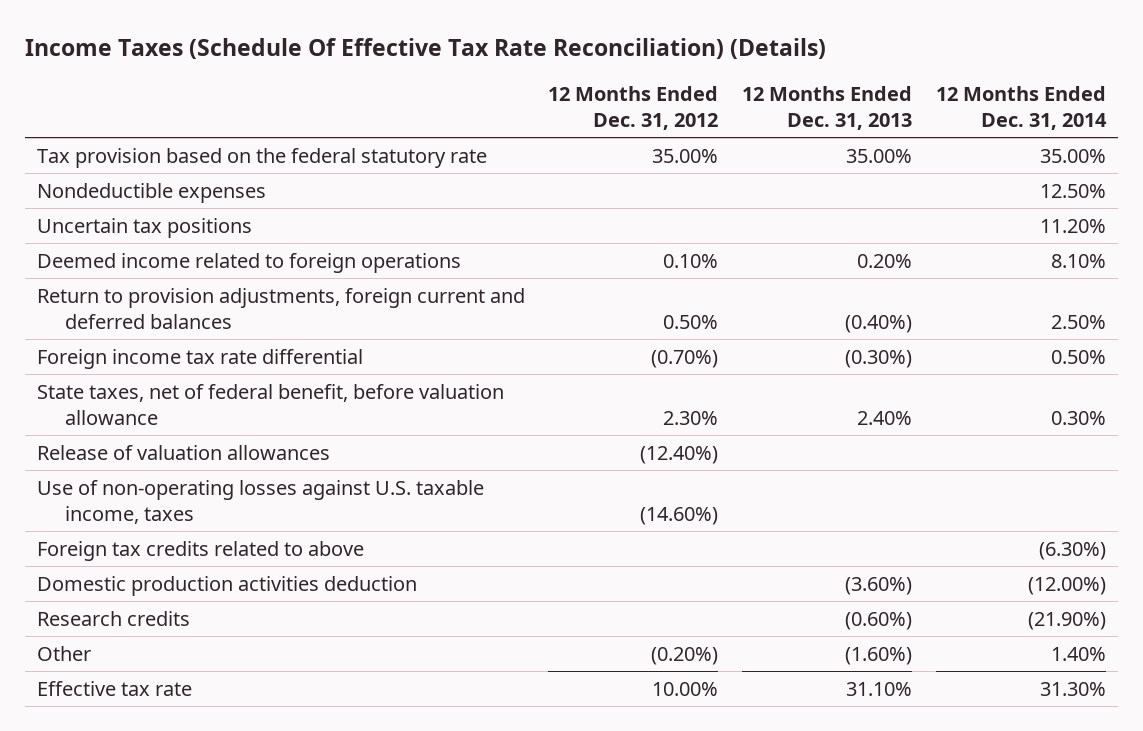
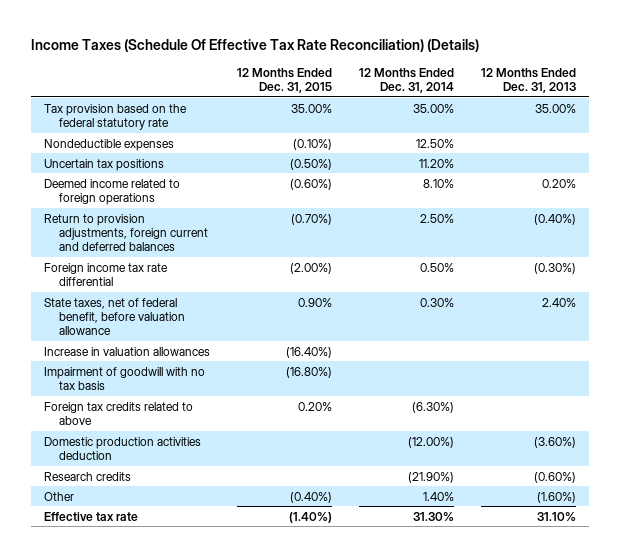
[548,86,719,130] 12 Months Ended Dec. 31, 2012 -> none
none -> [237,67,333,94] 12 Months Ended Dec. 31, 2015
[36,479,484,524] Use of non-operating losses against U.S. taxable income, taxes -> none
[36,444,330,460] Release of valuation allowances -> [44,346,211,356] Increase in valuation allowances
none -> [44,366,206,390] Impairment of goodwill with no tax basis

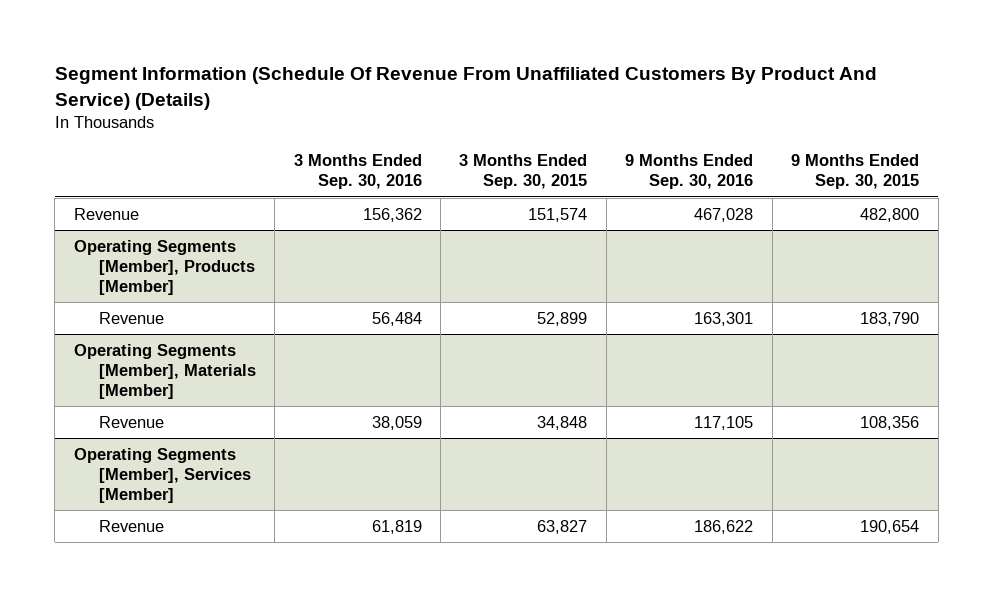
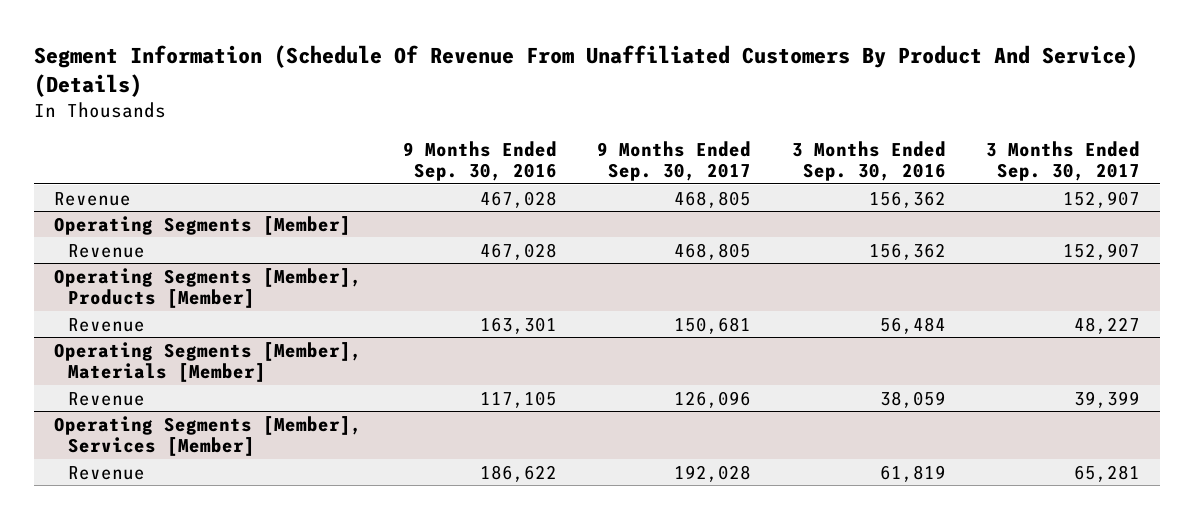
[459,154,588,190] 3 Months Ended Sep. 30, 2015 -> none
[791,154,920,190] 9 Months Ended Sep. 30, 2015 -> none
none -> [597,140,752,182] 9 Months Ended Sep. 30, 2017
none -> [986,140,1141,182] 3 Months Ended Sep. 30, 2017
none -> [54,215,352,235] Operating Segments [Member]
none -> [67,243,145,258] Revenue

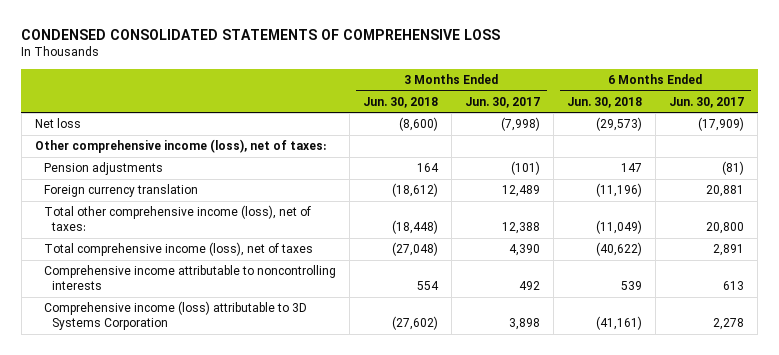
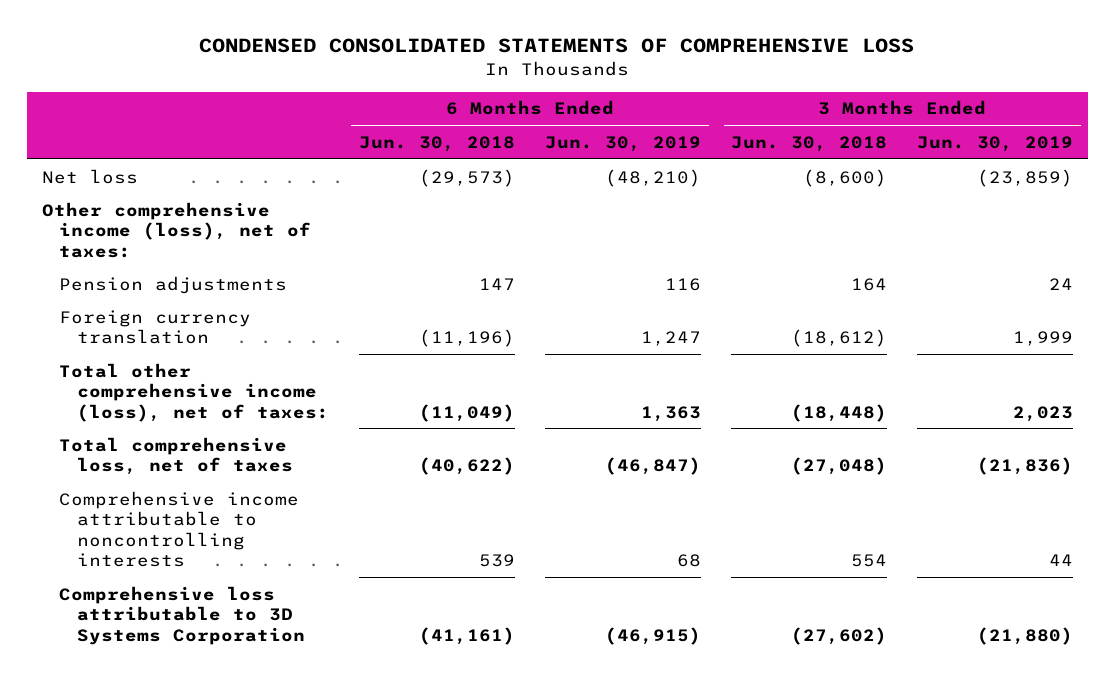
[464,96,540,108] Jun. 30, 2017 -> none
[669,96,745,108] Jun. 30, 2017 -> none
none -> [545,135,702,152] Jun. 30, 2019
none -> [917,135,1074,152] Jun. 30, 2019
[43,242,313,257] Total comprehensive income (loss), net of taxes -> [59,436,293,476] Total comprehensive loss, net of taxes
[43,301,307,330] Comprehensive income (loss) attributable to 3D Systems Corporation -> [59,585,305,645] Comprehensive loss attributable to 3D Systems Corporation

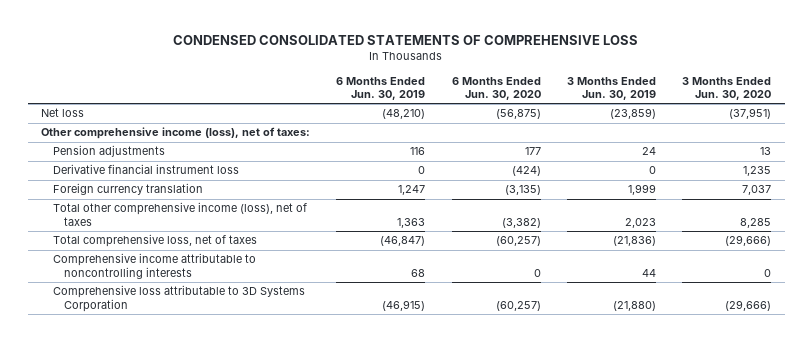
[358,135,515,152] Jun. 30, 2018 -> none
[731,135,888,152] Jun. 30, 2018 -> none
none -> [451,76,541,100] 6 Months Ended Jun. 30, 2020
none -> [682,76,772,100] 3 Months Ended Jun. 30, 2020
none -> [52,164,239,175] Derivative financial instrument loss
[59,362,329,422] Total other comprehensive income (loss), net of taxes: -> [52,202,307,226] Total other comprehensive income (loss), net of taxes

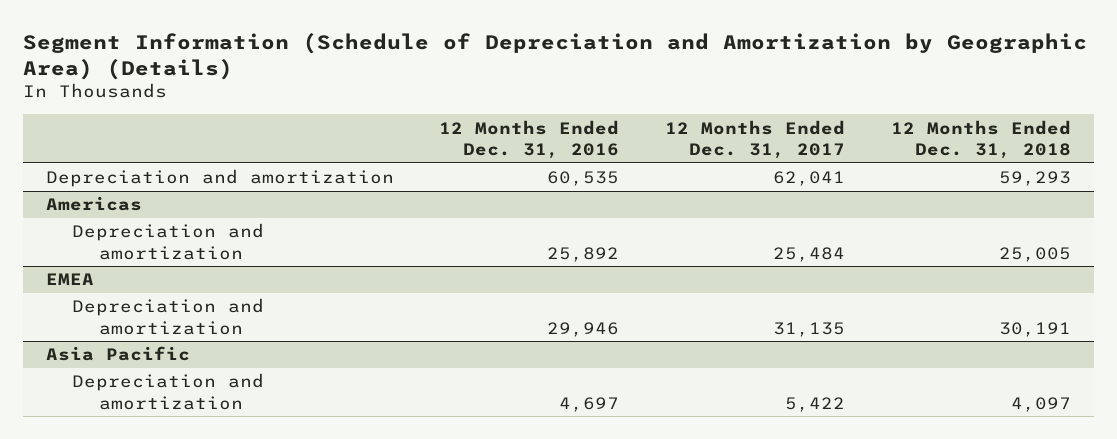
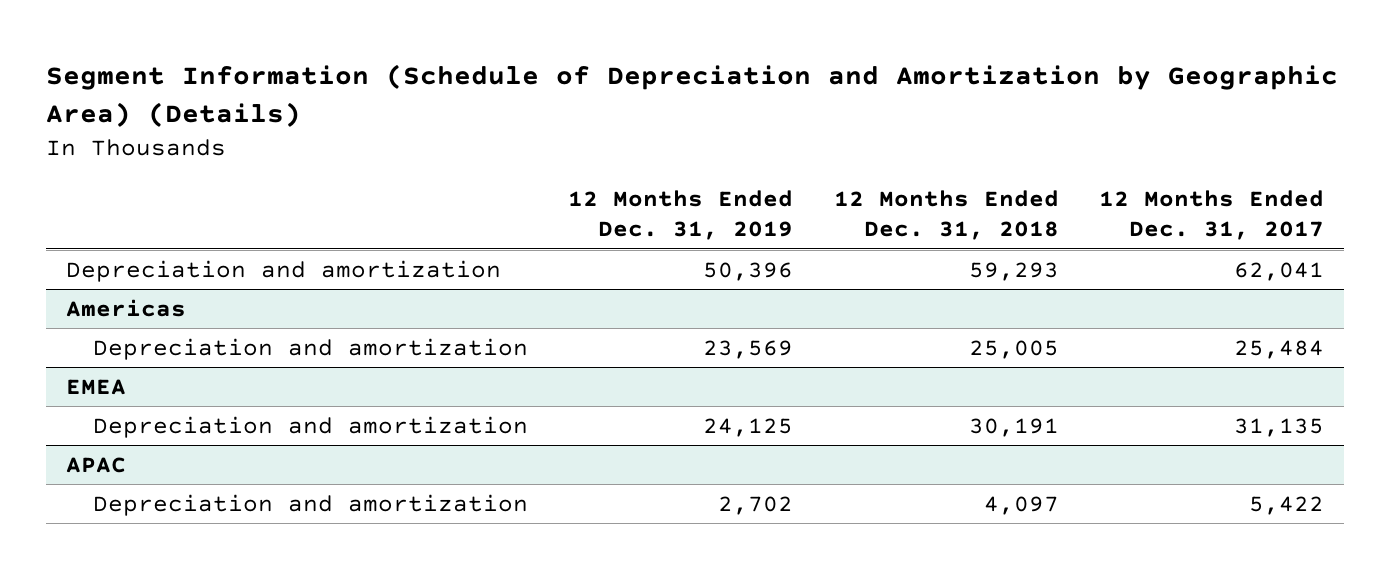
[439,119,620,159] 12 Months Ended Dec. 31, 2016 -> none
none -> [568,190,794,241] 12 Months Ended Dec. 31, 2019
[45,346,190,362] Asia Pacific -> [66,456,127,473] APAC

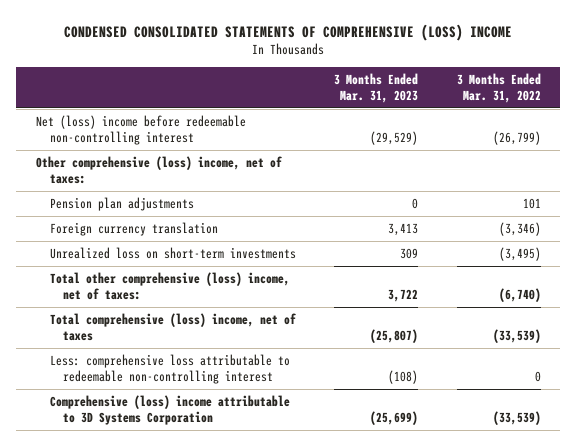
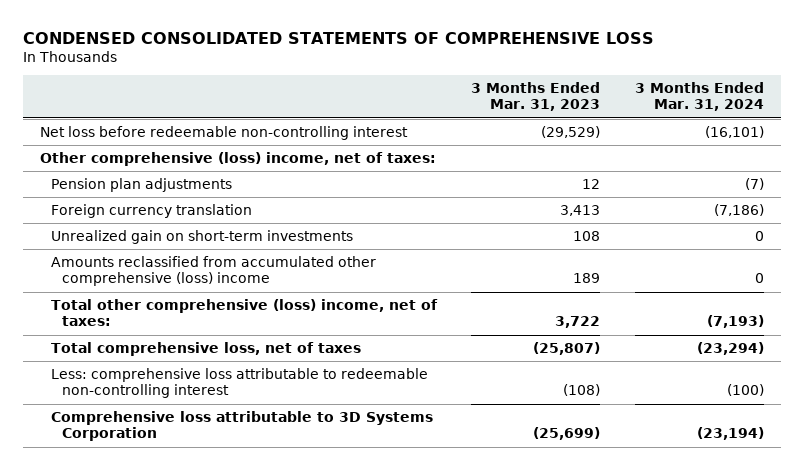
[64,23,513,41] CONDENSED CONSOLIDATED STATEMENTS OF COMPREHENSIVE (LOSS) INCOME -> [23,31,655,44] CONDENSED CONSOLIDATED STATEMENTS OF COMPREHENSIVE LOSS
[456,72,541,103] 3 Months Ended Mar. 31, 2022 -> none
none -> [634,82,764,112] 3 Months Ended Mar. 31, 2024
[35,114,246,146] Net (loss) income before redeemable non-controlling interest -> [40,126,409,141] Net loss before redeemable non-controlling interest
[412,197,419,209] 0 -> [582,179,601,190] 12
[49,246,296,259] Unrealized loss on short-term investments -> [51,230,354,245] Unrealized gain on short-term investments
[400,247,419,259] 309 -> [573,231,601,242] 108
none -> [51,256,377,287] Amounts reclassified from accumulated other comprehensive (loss) income
[49,312,296,342] Total comprehensive (loss) income, net of taxes -> [51,342,362,357] Total comprehensive loss, net of taxes
[49,394,290,426] Comprehensive (loss) income attributable to 3D Systems Corporation -> [51,411,434,442] Comprehensive loss attributable to 3D Systems Corporation

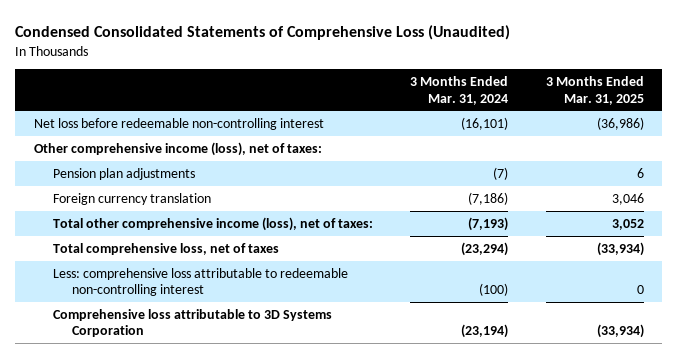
[23,31,655,44] CONDENSED CONSOLIDATED STATEMENTS OF COMPREHENSIVE LOSS -> [15,24,511,40] Condensed Consolidated Statements of Comprehensive Loss (Unaudited)
[471,82,601,112] 3 Months Ended Mar. 31, 2023 -> none
none -> [545,76,644,105] 3 Months Ended Mar. 31, 2025
[40,152,437,167] Other comprehensive (loss) income, net of taxes: -> [34,141,323,156] Other comprehensive income (loss), net of taxes:
[51,230,354,245] Unrealized gain on short-term investments -> none
[51,256,377,287] Amounts reclassified from accumulated other comprehensive (loss) income -> none
[51,299,439,327] Total other comprehensive (loss) income, net of taxes: -> [52,216,373,231] Total other comprehensive income (loss), net of taxes:

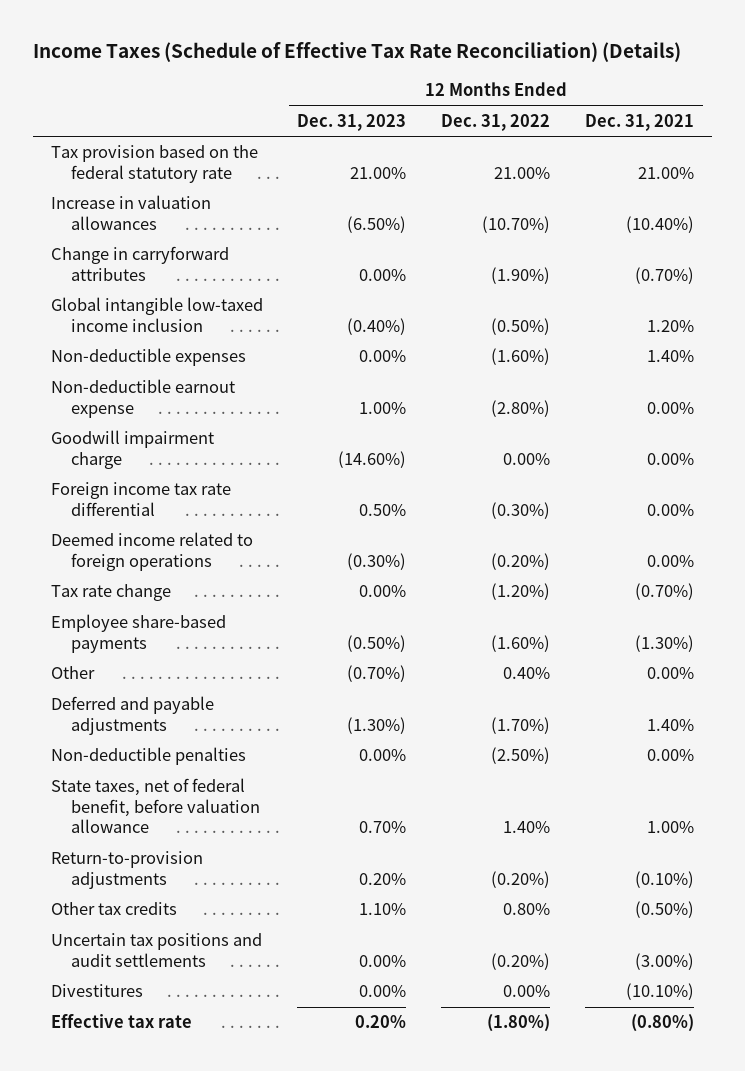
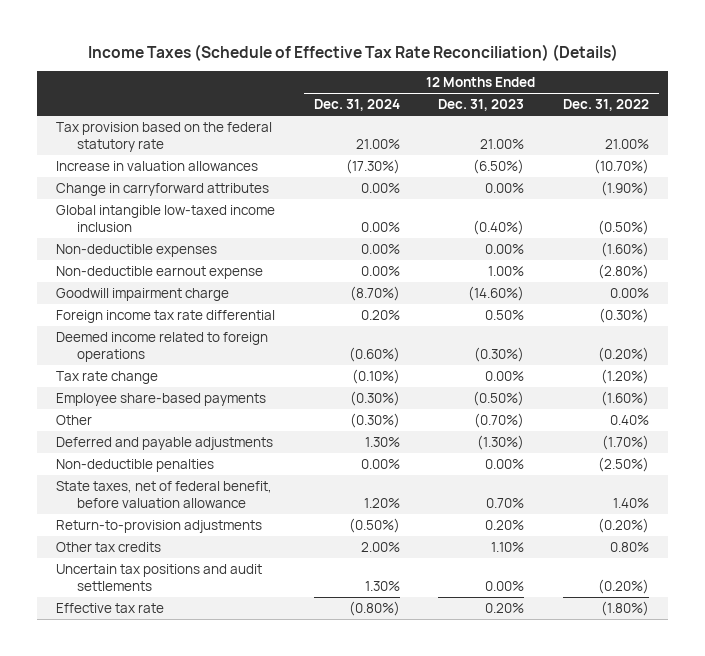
[585,113,695,131] Dec. 31, 2021 -> none
none -> [313,99,400,112] Dec. 31, 2024
[50,984,143,998] Divestitures -> none

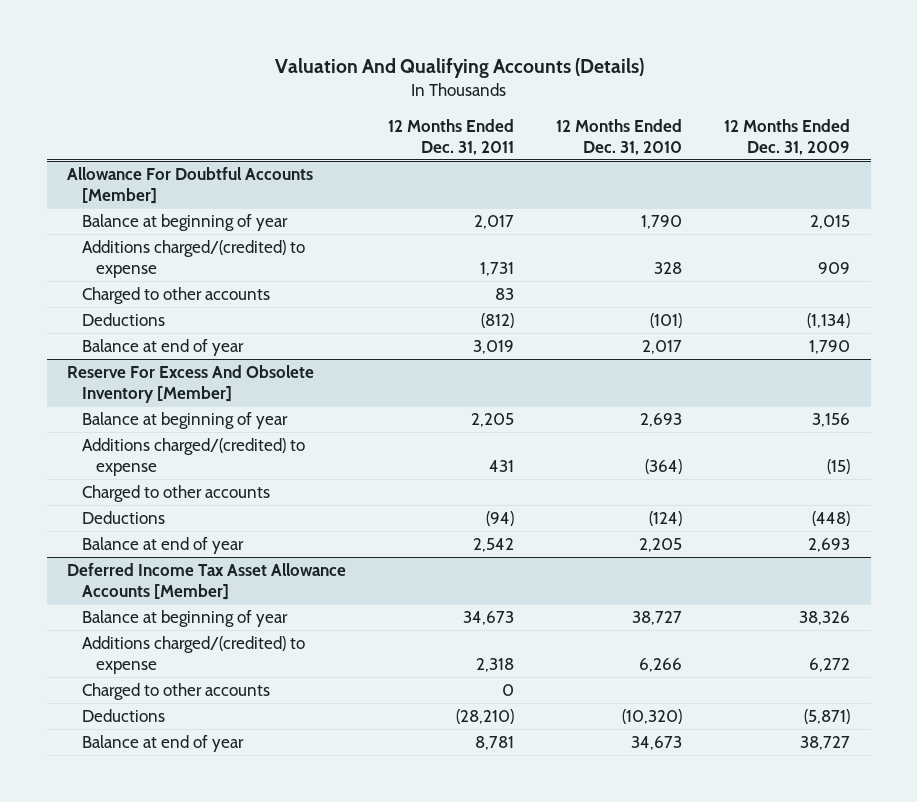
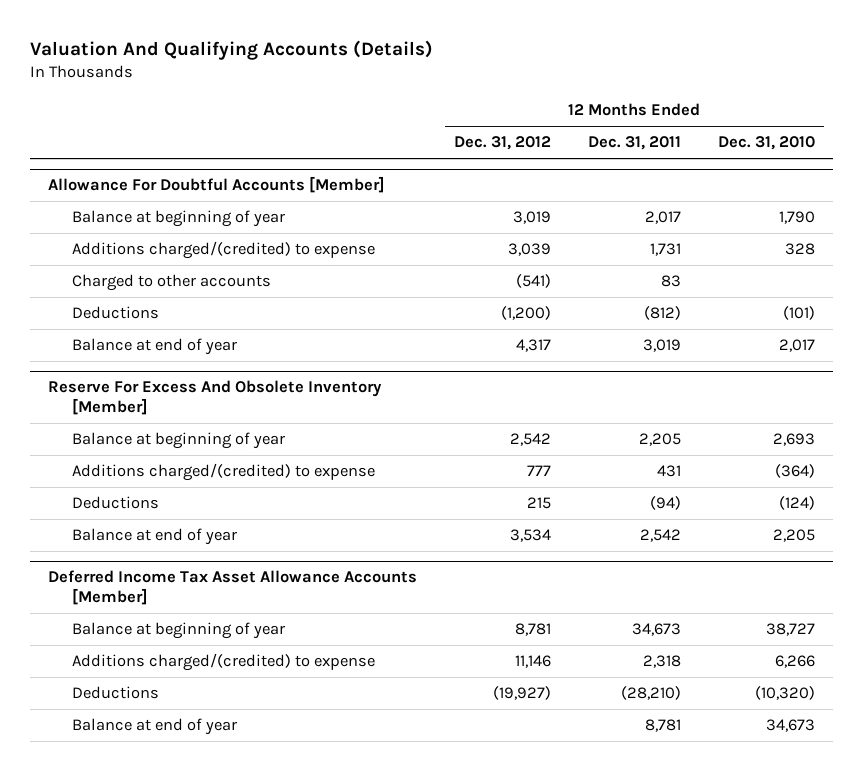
[723,118,850,155] 12 Months Ended Dec. 31, 2009 -> none
none -> [454,136,552,151] Dec. 31, 2012
[81,485,270,503] Charged to other accounts -> none
[81,683,270,701] Charged to other accounts -> none

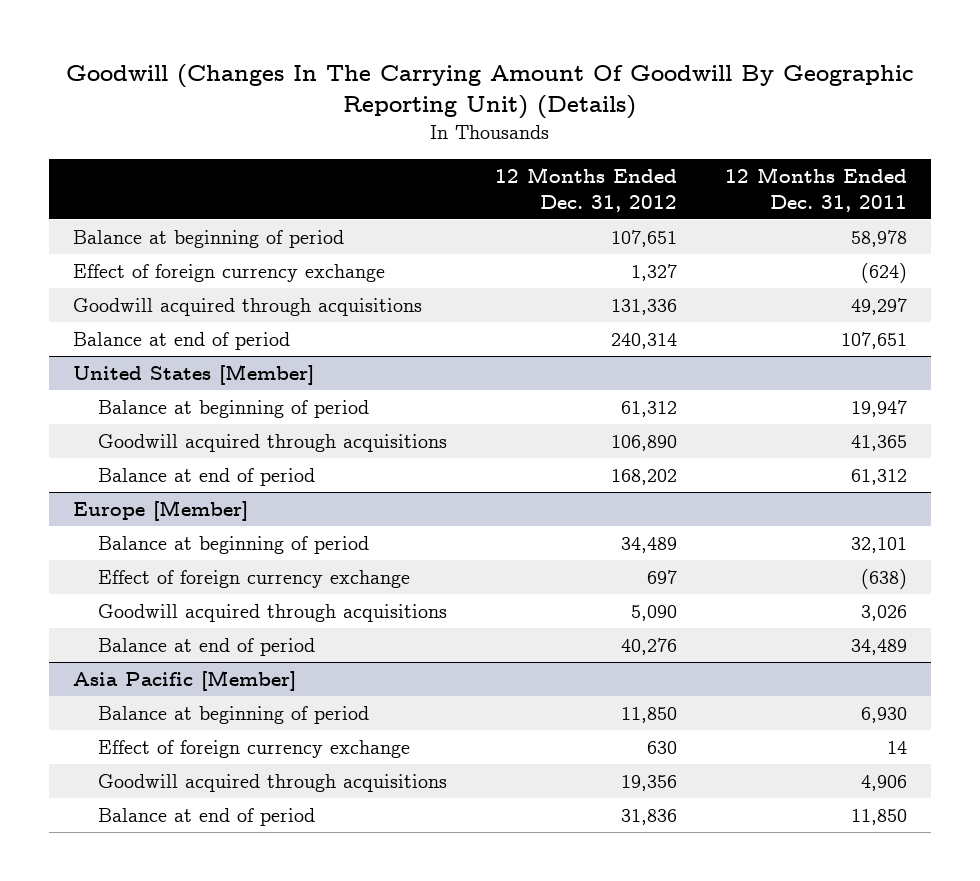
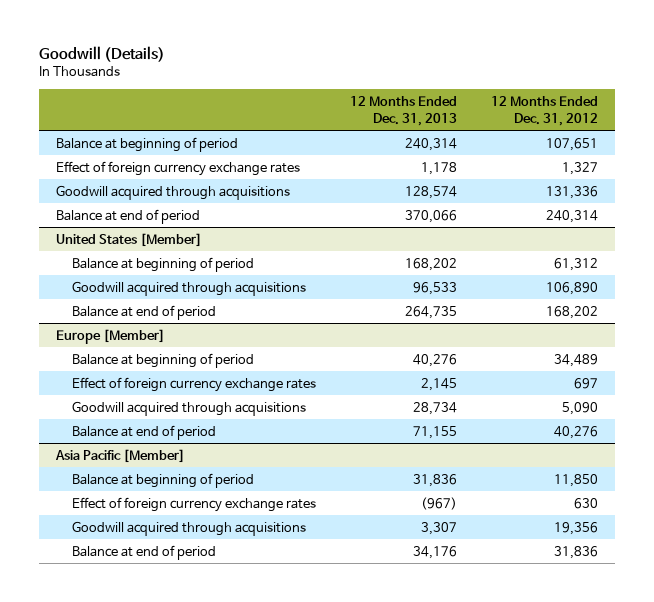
[65,63,914,119] Goodwill (Changes In The Carrying Amount Of Goodwill By Geographic Reporting Unit) (Details) -> [38,45,165,62] Goodwill (Details)
[724,167,907,212] 12 Months Ended Dec. 31, 2011 -> none
none -> [350,96,458,126] 12 Months Ended Dec. 31, 2013
[73,264,386,283] Effect of foreign currency exchange -> [55,160,300,176] Effect of foreign currency exchange rates
[97,570,410,589] Effect of foreign currency exchange -> [71,376,316,392] Effect of foreign currency exchange rates
[97,740,410,759] Effect of foreign currency exchange -> [71,496,316,512] Effect of foreign currency exchange rates

